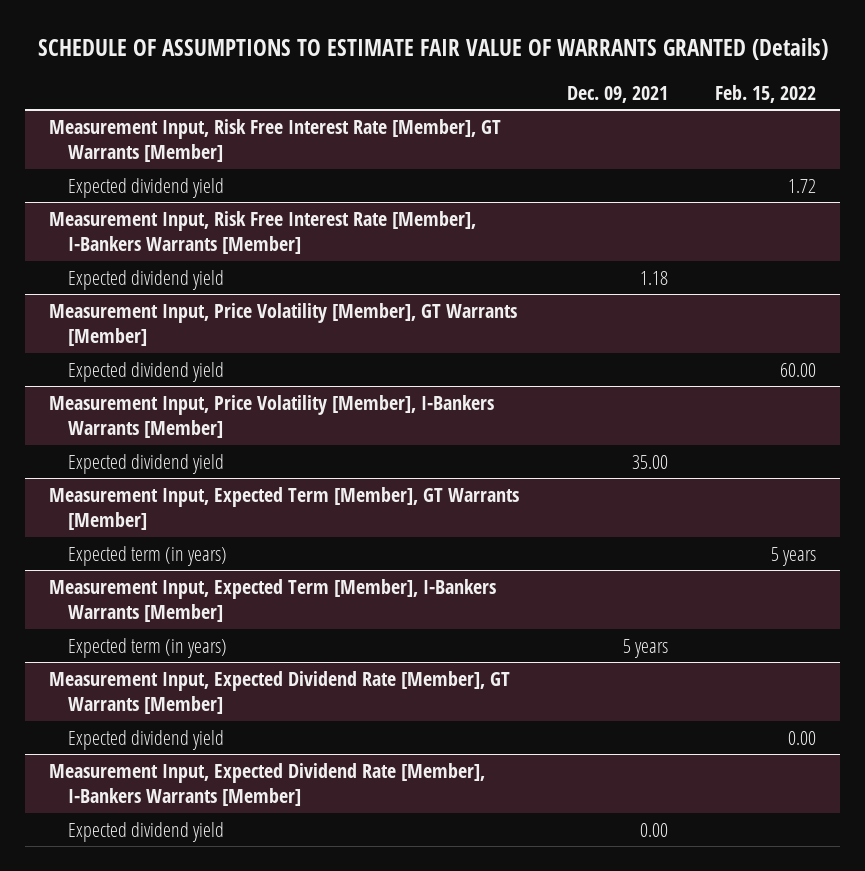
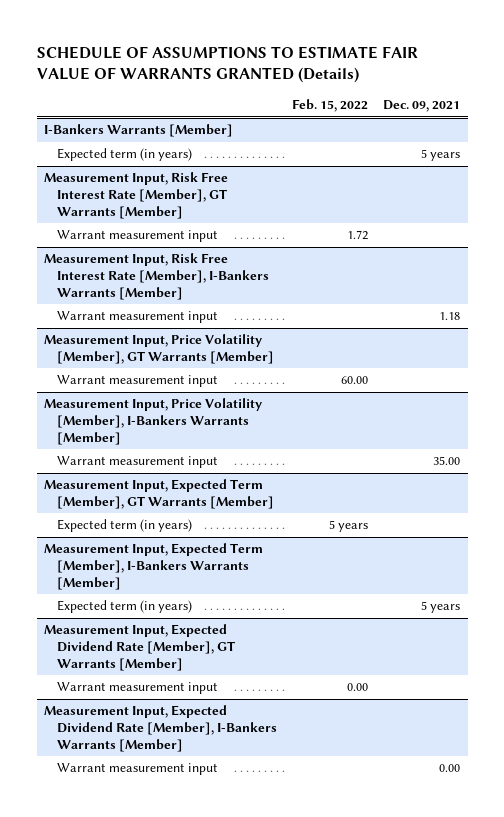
none -> [44,124,234,138] I-Bankers Warrants [Member]
none -> [57,148,193,162] Expected term (in years)
[67,177,224,198] Expected dividend yield -> [57,230,219,243] Warrant measurement input
[67,269,224,290] Expected dividend yield -> [57,311,219,324] Warrant measurement input
[67,361,224,382] Expected dividend yield -> [57,375,219,388] Warrant measurement input
[67,453,224,474] Expected dividend yield -> [57,456,219,469] Warrant measurement input
[67,729,224,750] Expected dividend yield -> [57,682,219,695] Warrant measurement input
[67,821,224,842] Expected dividend yield -> [57,763,219,776] Warrant measurement input

